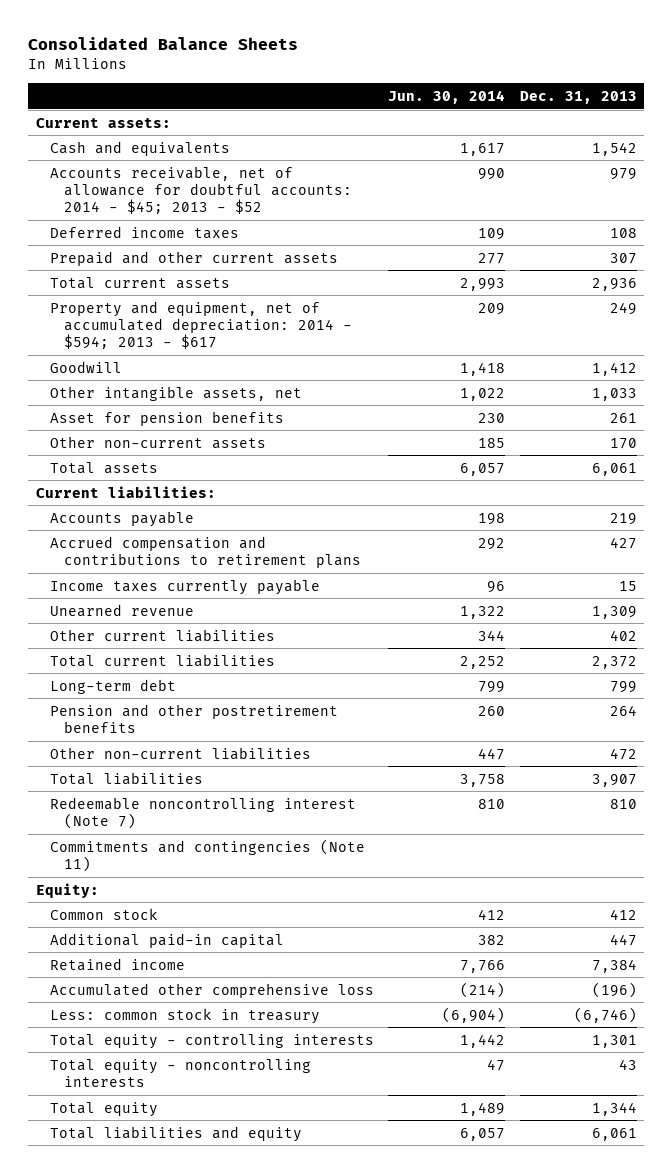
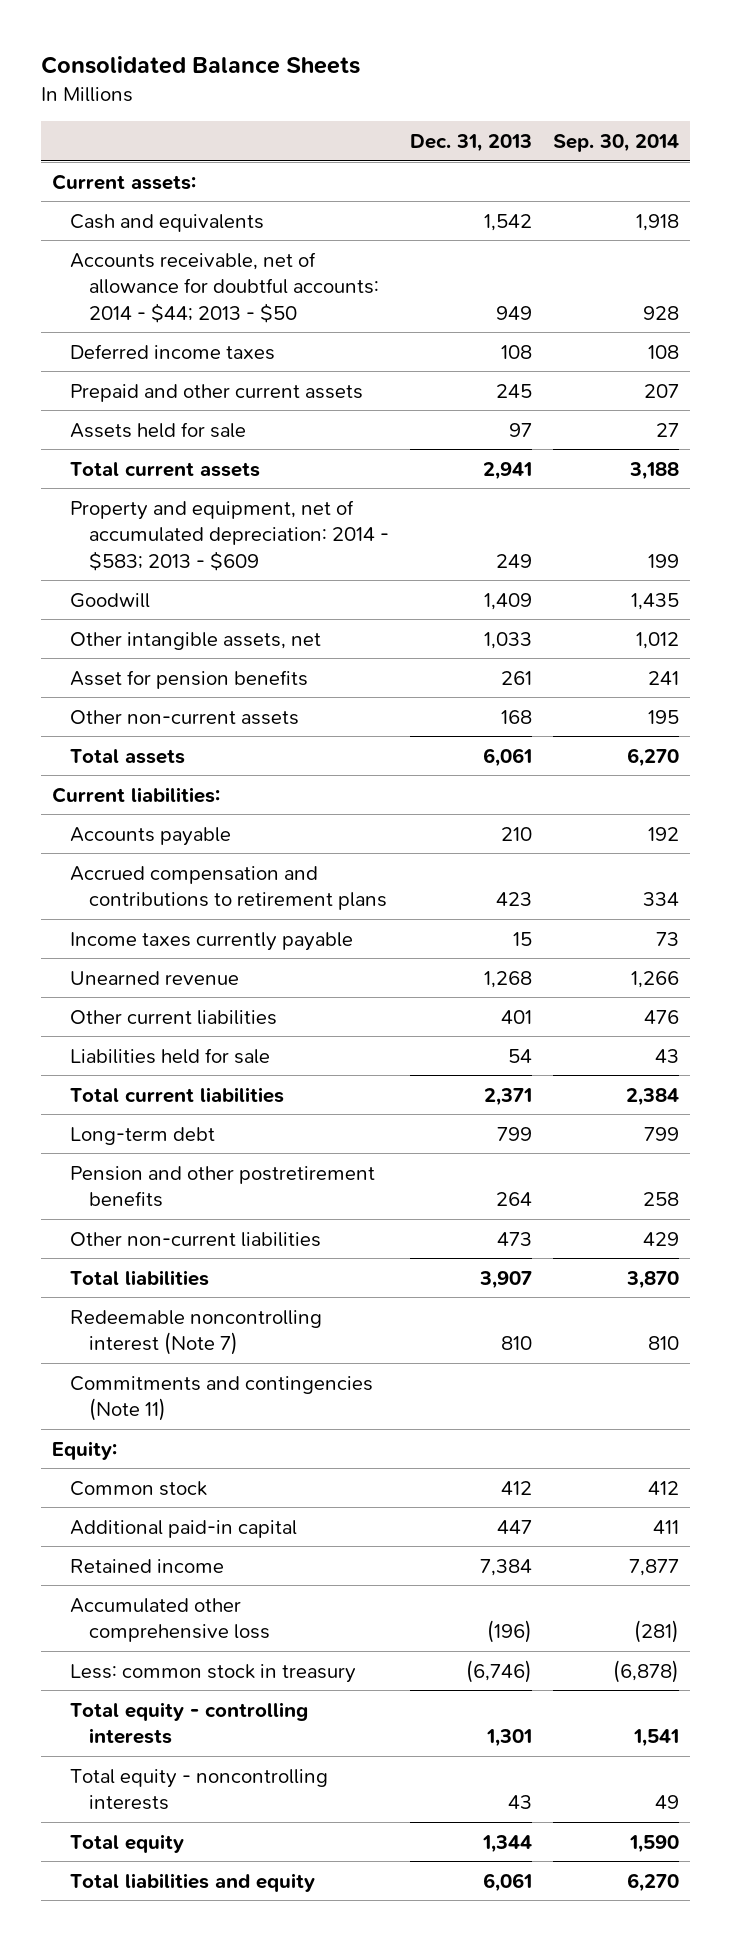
[388,89,506,104] Jun. 30, 2014 -> none
none -> [553,133,680,152] Sep. 30, 2014
[49,165,353,215] Accounts receivable, net of allowance for doubtful accounts: 2014 - $45; 2013 - $52 -> [70,251,379,323] Accounts receivable, net of allowance for doubtful accounts: 2014 - $44; 2013 - $50
[609,167,637,180] 979 -> [495,305,532,320] 949
[609,252,637,264] 307 -> [495,383,532,398] 245
none -> [70,421,247,438] Assets held for sale
[591,277,637,291] 2,936 -> [482,461,532,480] 2,941
[49,300,353,350] Property and equipment, net of accumulated depreciation: 2014 - $594; 2013 - $617 -> [70,499,389,571] Property and equipment, net of accumulated depreciation: 2014 - $583; 2013 - $609
[591,361,637,376] 1,412 -> [483,592,532,610] 1,409
[609,437,637,449] 170 -> [500,709,532,724] 168
[609,512,637,525] 219 -> [500,826,532,841] 210
[609,536,637,549] 427 -> [495,892,532,907] 423
[591,605,637,619] 1,309 -> [483,970,532,988] 1,268
[609,629,637,641] 402 -> [500,1009,532,1024] 401
none -> [70,1047,271,1064] Liabilities held for sale
[591,655,637,669] 2,372 -> [483,1087,532,1106] 2,371
[609,747,637,760] 472 -> [496,1231,532,1246] 473

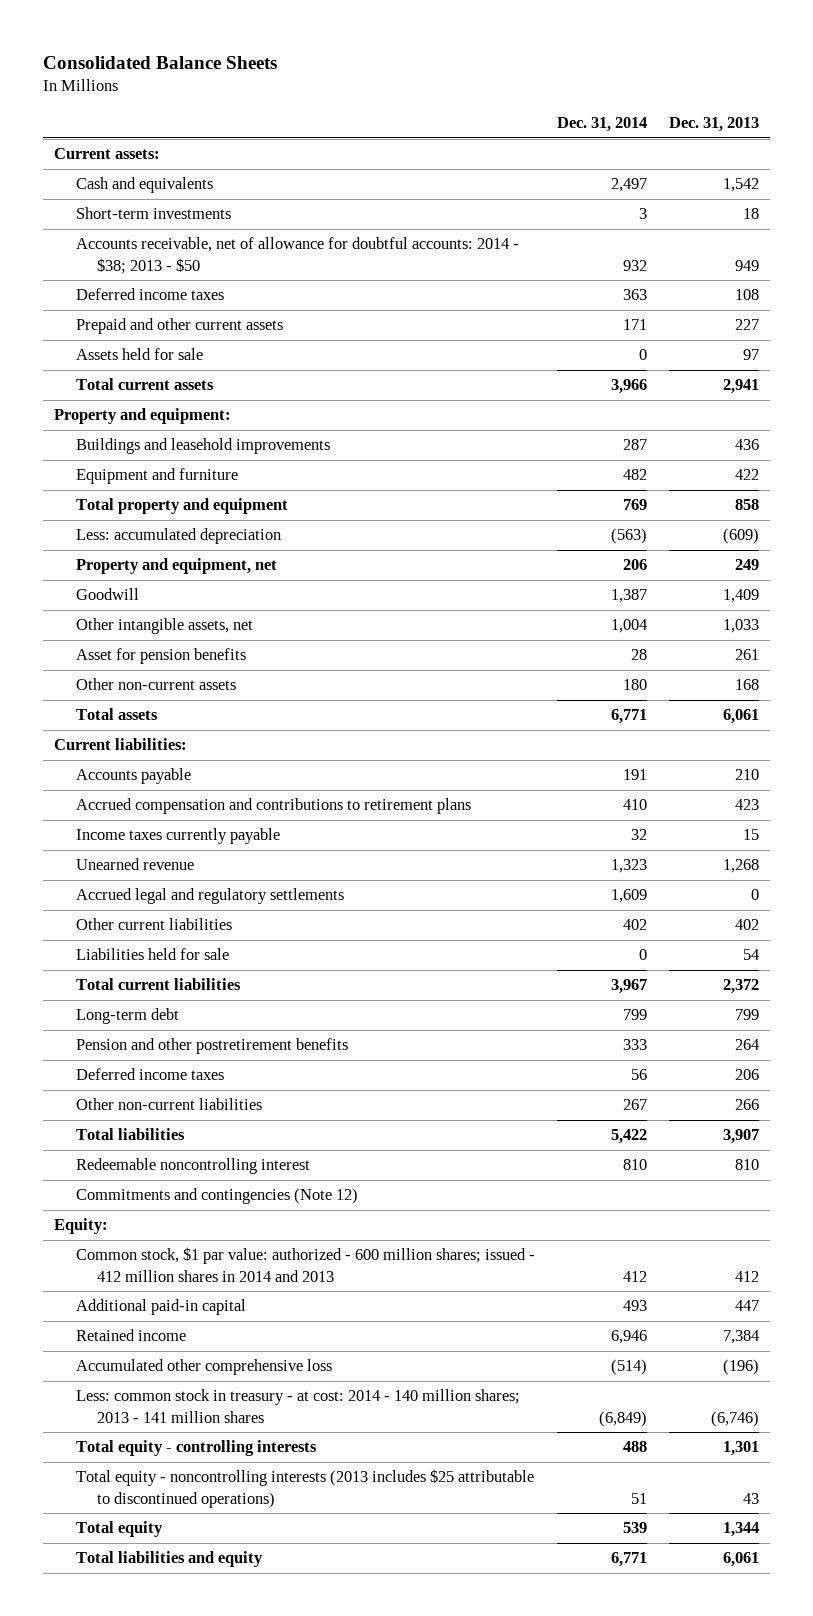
[553,133,680,152] Sep. 30, 2014 -> none
none -> [556,116,647,132] Dec. 31, 2014
none -> [75,207,231,220] Short-term investments
[70,251,379,323] Accounts receivable, net of allowance for doubtful accounts: 2014 - $44; 2013 - $50 -> [75,237,519,274] Accounts receivable, net of allowance for doubtful accounts: 2014 - $38; 2013 - $50
[495,383,532,398] 245 -> [735,319,760,331] 227
none -> [54,408,232,425] Property and equipment:
none -> [75,438,330,455] Buildings and leasehold improvements
none -> [75,468,238,485] Equipment and furniture
none -> [75,498,288,515] Total property and equipment
none -> [75,528,281,545] Less: accumulated depreciation
[70,499,389,571] Property and equipment, net of accumulated depreciation: 2014 - $583; 2013 - $609 -> [75,558,277,575] Property and equipment, net
none -> [75,888,344,905] Accrued legal and regulatory settlements
[500,1009,532,1024] 401 -> [735,919,760,931] 402
[483,1087,532,1106] 2,371 -> [723,979,760,995] 2,372
none -> [75,1068,224,1081] Deferred income taxes
[496,1231,532,1246] 473 -> [735,1099,760,1111] 266
[70,1309,323,1356] Redeemable noncontrolling interest (Note 7) -> [75,1158,310,1175] Redeemable noncontrolling interest
[70,1375,374,1422] Commitments and contingencies (Note 11) -> [75,1188,358,1205] Commitments and contingencies (Note 12)
[70,1480,208,1496] Common stock -> [75,1247,535,1282] Common stock, $1 par value: authorized - 600 million shares; issued - 412 million shares in 2014 and 2013
[70,1663,357,1683] Less: common stock in treasury -> [75,1389,520,1423] Less: common stock in treasury - at cost: 2014 - 140 million shares; 2013 - 141 million shares
[70,1768,329,1811] Total equity - noncontrolling interests -> [75,1469,534,1508] Total equity - noncontrolling interests (2013 includes $25 attributable to discontinued operations)

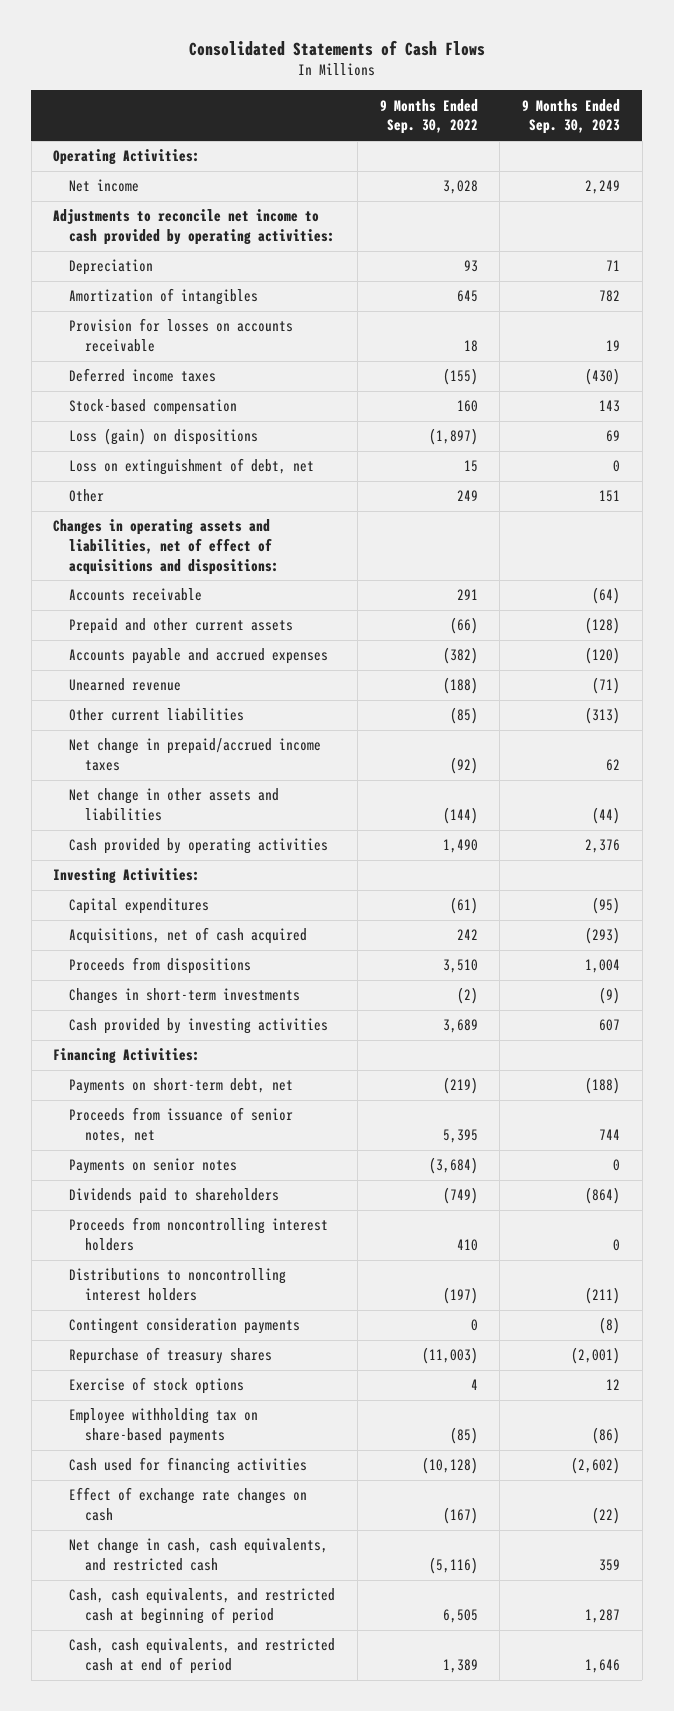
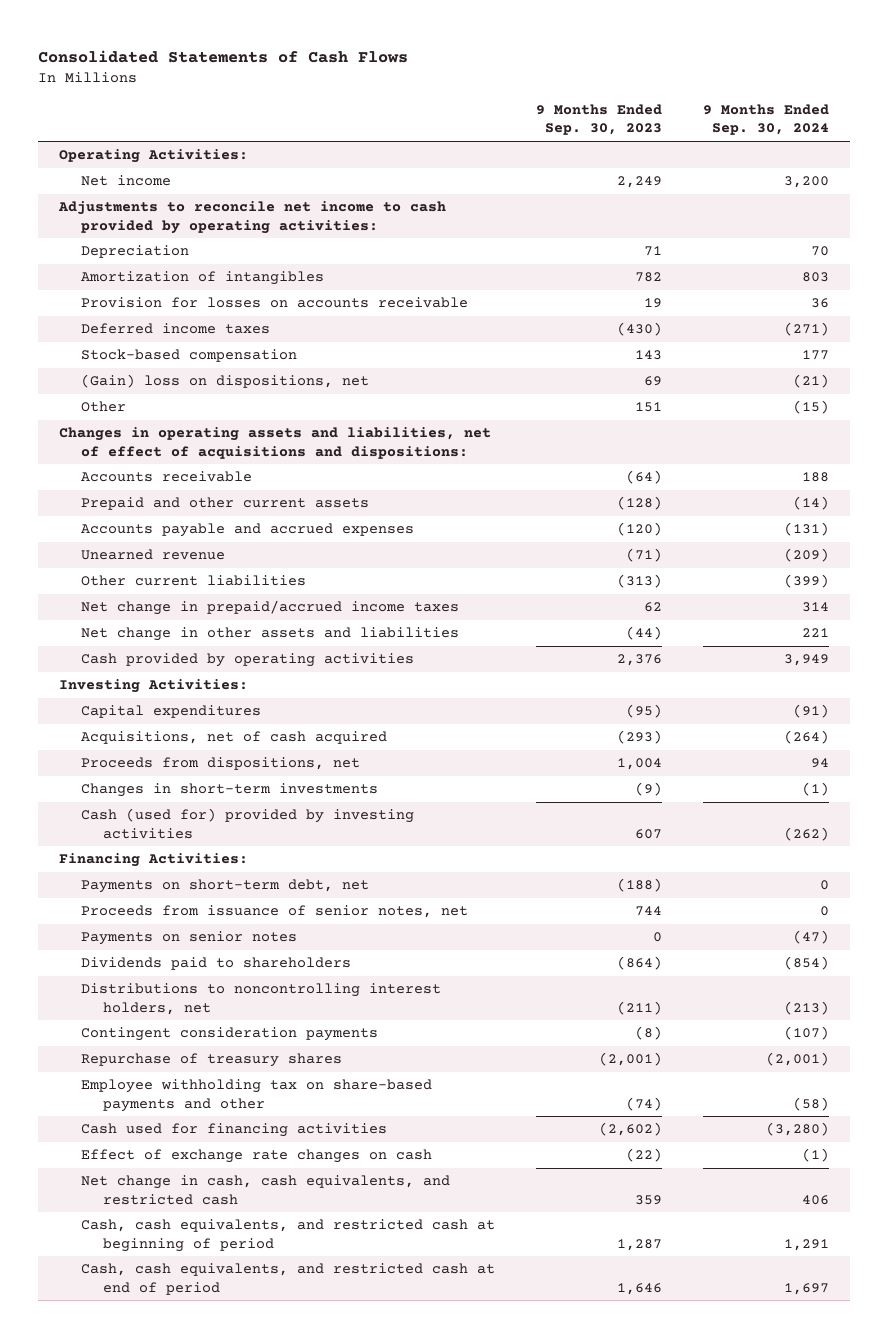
[379,98,478,135] 9 Months Ended Sep. 30, 2022 -> none
none -> [703,104,830,136] 9 Months Ended Sep. 30, 2024
[69,458,315,476] Loss on extinguishment of debt, net -> none
[69,428,259,446] Loss (gain) on dispositions -> [81,374,370,389] (Gain) loss on dispositions, net
[69,957,252,975] Proceeds from dispositions -> [81,757,361,771] Proceeds from dispositions, net
[69,1018,329,1035] Cash provided by investing activities -> [81,808,415,839] Cash (used for) provided by investing activities
[69,1217,329,1252] Proceeds from noncontrolling interest holders -> none
[69,1268,287,1302] Distributions to noncontrolling interest holders -> [81,983,442,1015] Distributions to noncontrolling interest holders, net
[69,1377,245,1395] Exercise of stock options -> none
[69,1408,259,1445] Employee withholding tax on share-based payments -> [81,1079,433,1112] Employee withholding tax on share-based payments and other
[592,1427,621,1445] (86) -> [626,1096,663,1111] (74)

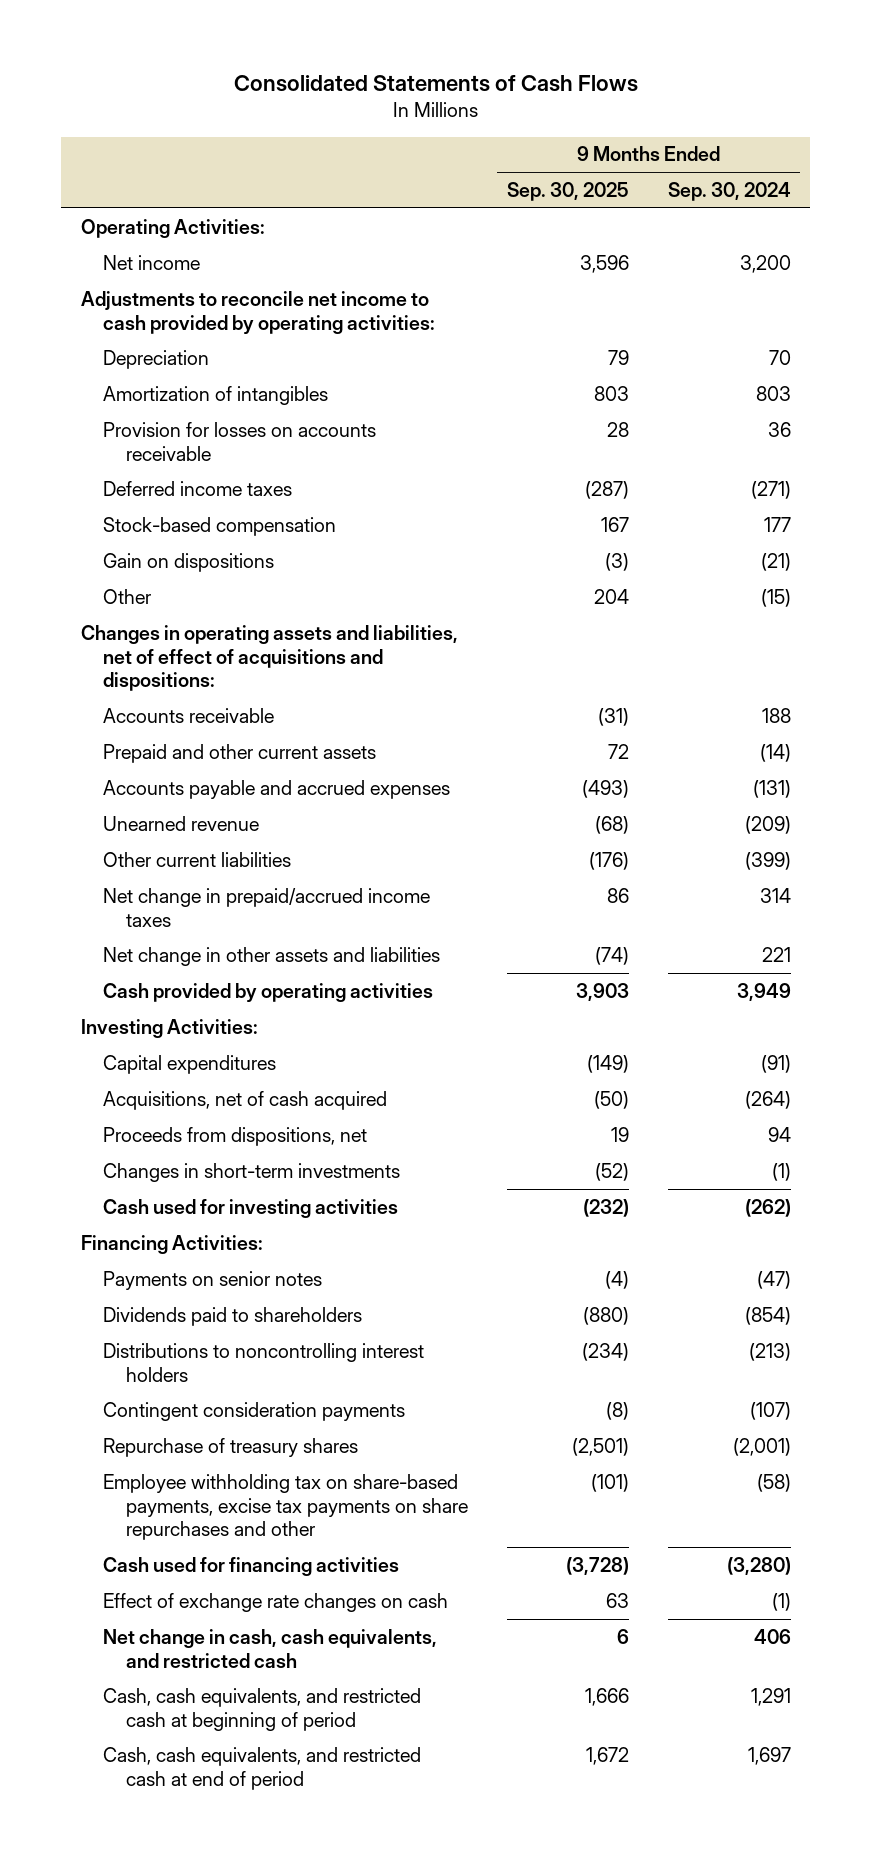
[536,104,663,136] 9 Months Ended Sep. 30, 2023 -> none
none -> [506,182,629,202] Sep. 30, 2025
[81,374,370,389] (Gain) loss on dispositions, net -> [103,552,275,572] Gain on dispositions
[81,808,415,839] Cash (used for) provided by investing activities -> [103,1198,399,1218] Cash used for investing activities
[81,879,370,894] Payments on short-term debt, net -> none
[81,905,469,919] Proceeds from issuance of senior notes, net -> none
[81,983,442,1015] Distributions to noncontrolling interest holders, net -> [103,1342,425,1382] Distributions to noncontrolling interest holders
[81,1079,433,1112] Employee withholding tax on share-based payments and other -> [103,1473,468,1541] Employee withholding tax on share-based payments, excise tax payments on share repurchases and other

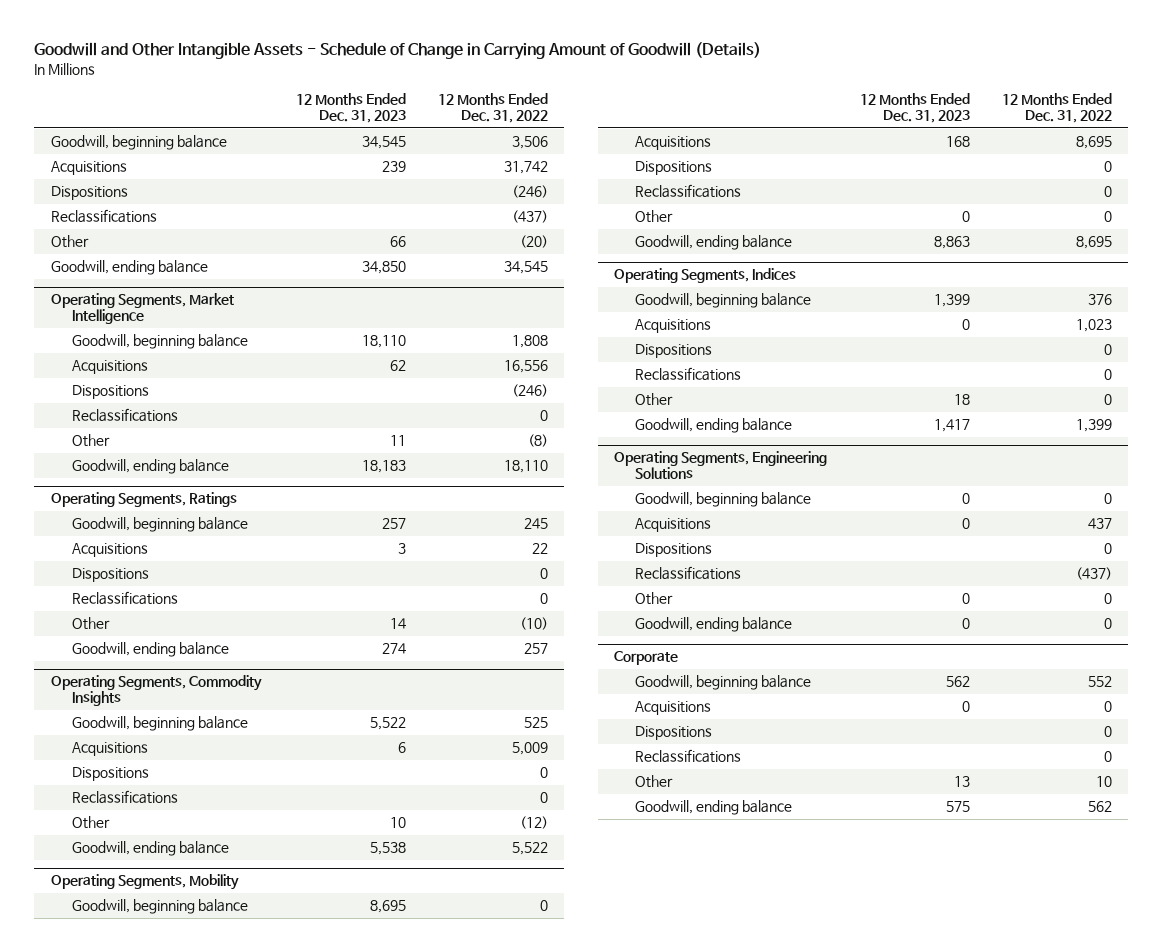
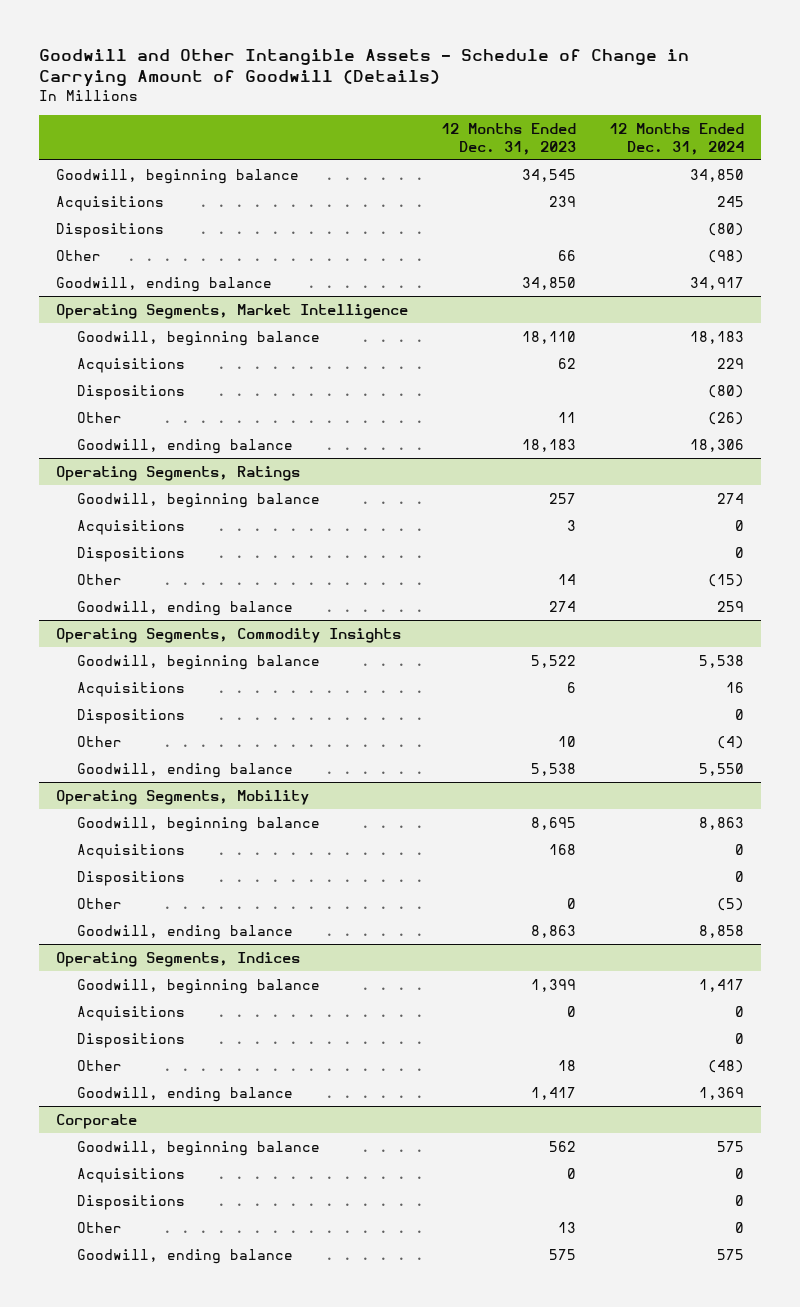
[438,93,549,124] 12 Months Ended Dec. 31, 2022 -> none
none -> [609,123,745,155] 12 Months Ended Dec. 31, 2024
[50,209,157,224] Reclassifications -> none
[71,408,178,423] Reclassifications -> none
[71,591,178,606] Reclassifications -> none
[71,790,178,805] Reclassifications -> none
[635,184,742,199] Reclassifications -> none
[635,367,742,382] Reclassifications -> none
[614,451,828,480] Operating Segments, Engineering Solutions -> none
[635,492,812,508] Goodwill, beginning balance -> none
[635,518,712,533] Acquisitions -> none
[635,543,713,558] Dispositions -> none
[635,566,742,581] Reclassifications -> none
[635,592,674,606] Other -> none
[635,617,793,633] Goodwill, ending balance -> none
[635,749,742,764] Reclassifications -> none

